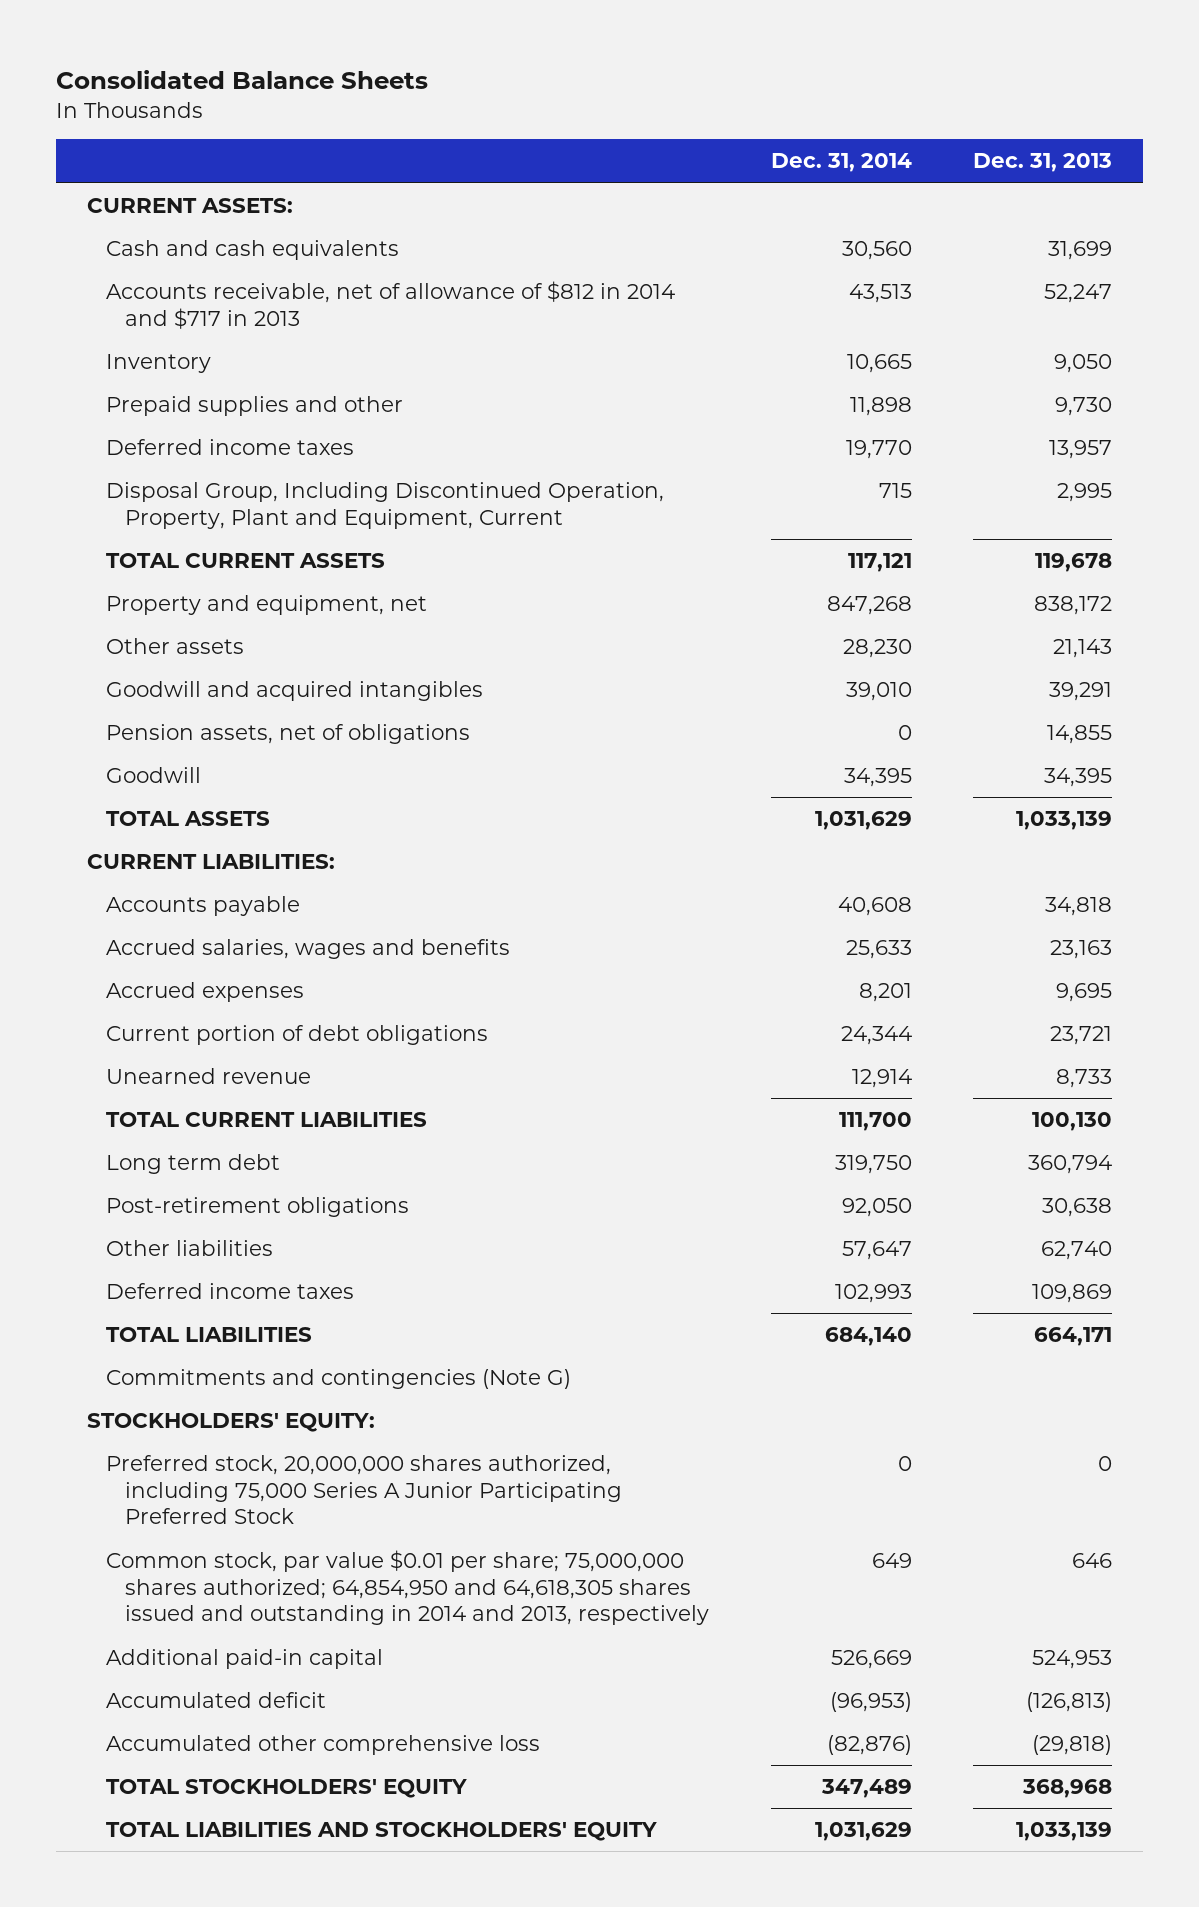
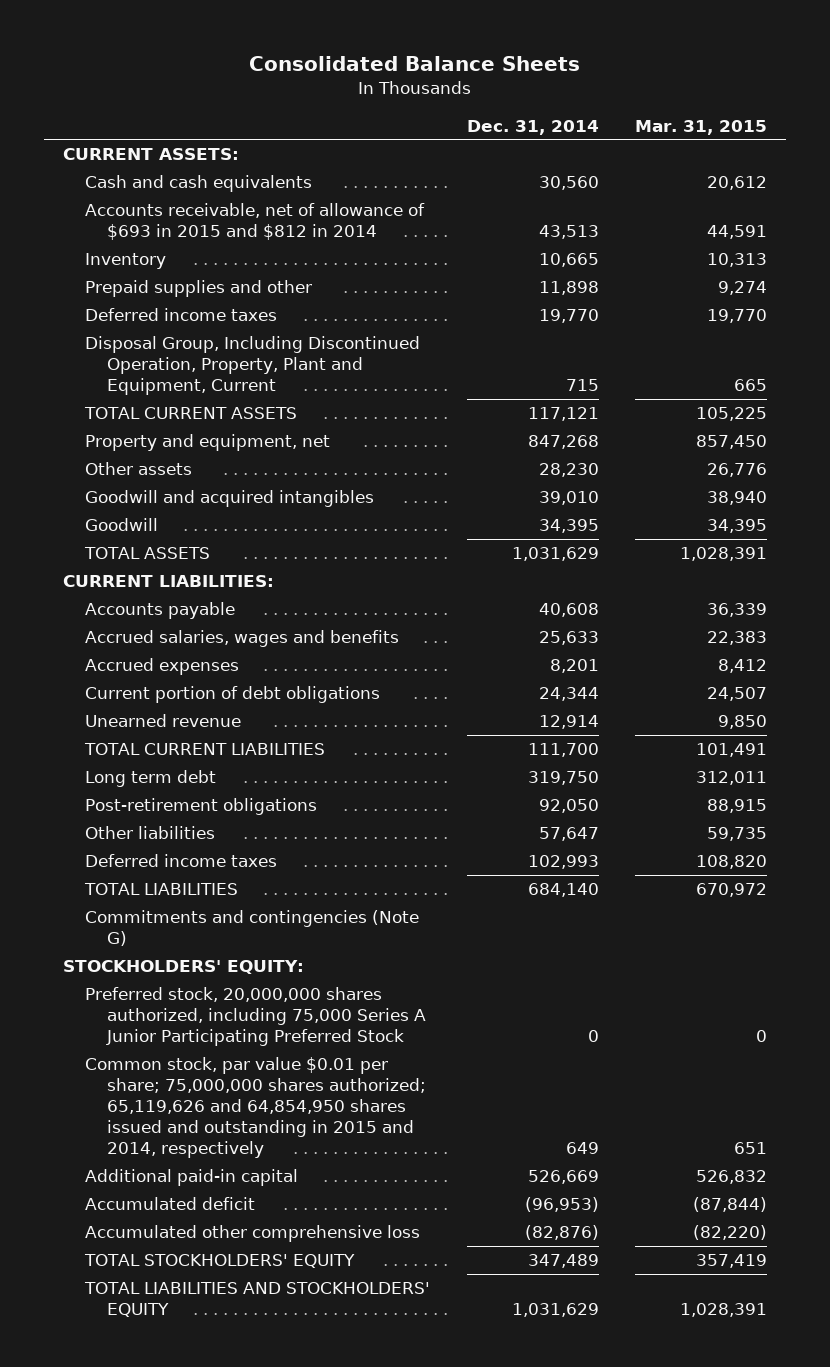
[973,153,1113,173] Dec. 31, 2013 -> none
none -> [635,119,768,135] Mar. 31, 2015
[106,281,676,329] Accounts receivable, net of allowance of $812 in 2014 and $717 in 2013 -> [85,203,426,241] Accounts receivable, net of allowance of $693 in 2015 and $812 in 2014
[106,724,471,745] Pension assets, net of obligations -> none
[106,1550,710,1626] Common stock, par value $0.01 per share; 75,000,000 shares authorized; 64,854,950 and 64,618,305 shares issued and outstanding in 2014 and 2013, respectively -> [85,1057,427,1158] Common stock, par value $0.01 per share; 75,000,000 shares authorized; 65,119,626 and 64,854,950 shares issued and outstanding in 2015 and 2014, respectively

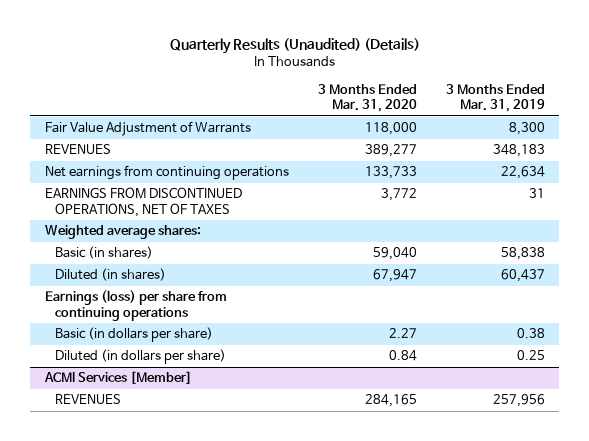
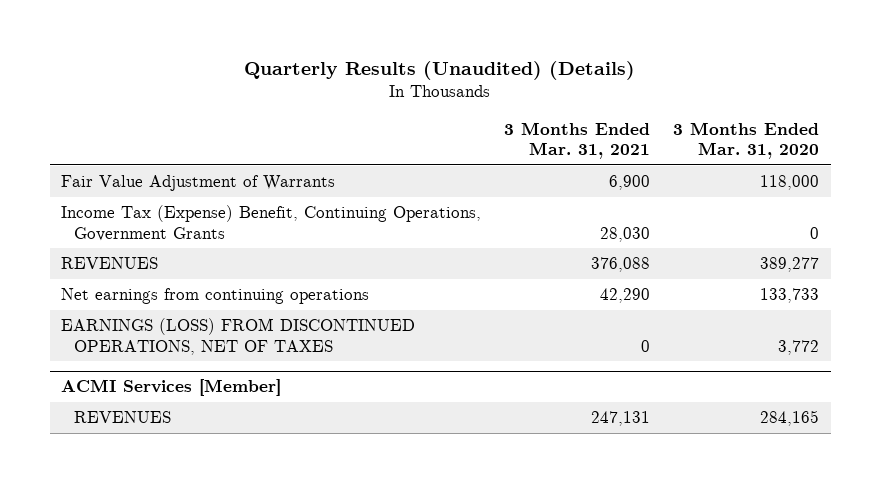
[445,83,545,113] 3 Months Ended Mar. 31, 2019 -> none
none -> [504,121,651,159] 3 Months Ended Mar. 31, 2021
none -> [61,205,482,241] Income Tax (Expense) Benefit, Continuing Operations, Government Grants
[44,225,201,240] Weighted average shares: -> none
[55,246,154,260] Basic (in shares) -> none
[55,268,167,282] Diluted (in shares) -> none
[44,290,227,321] Earnings (loss) per share from continuing operations -> none
[55,327,214,343] Basic (in dollars per share) -> none
[55,349,227,365] Diluted (in dollars per share) -> none
[44,187,242,217] EARNINGS FROM DISCONTINUED OPERATIONS, NET OF TAXES -> [61,318,416,355] EARNINGS (LOSS) FROM DISCONTINUED OPERATIONS, NET OF TAXES

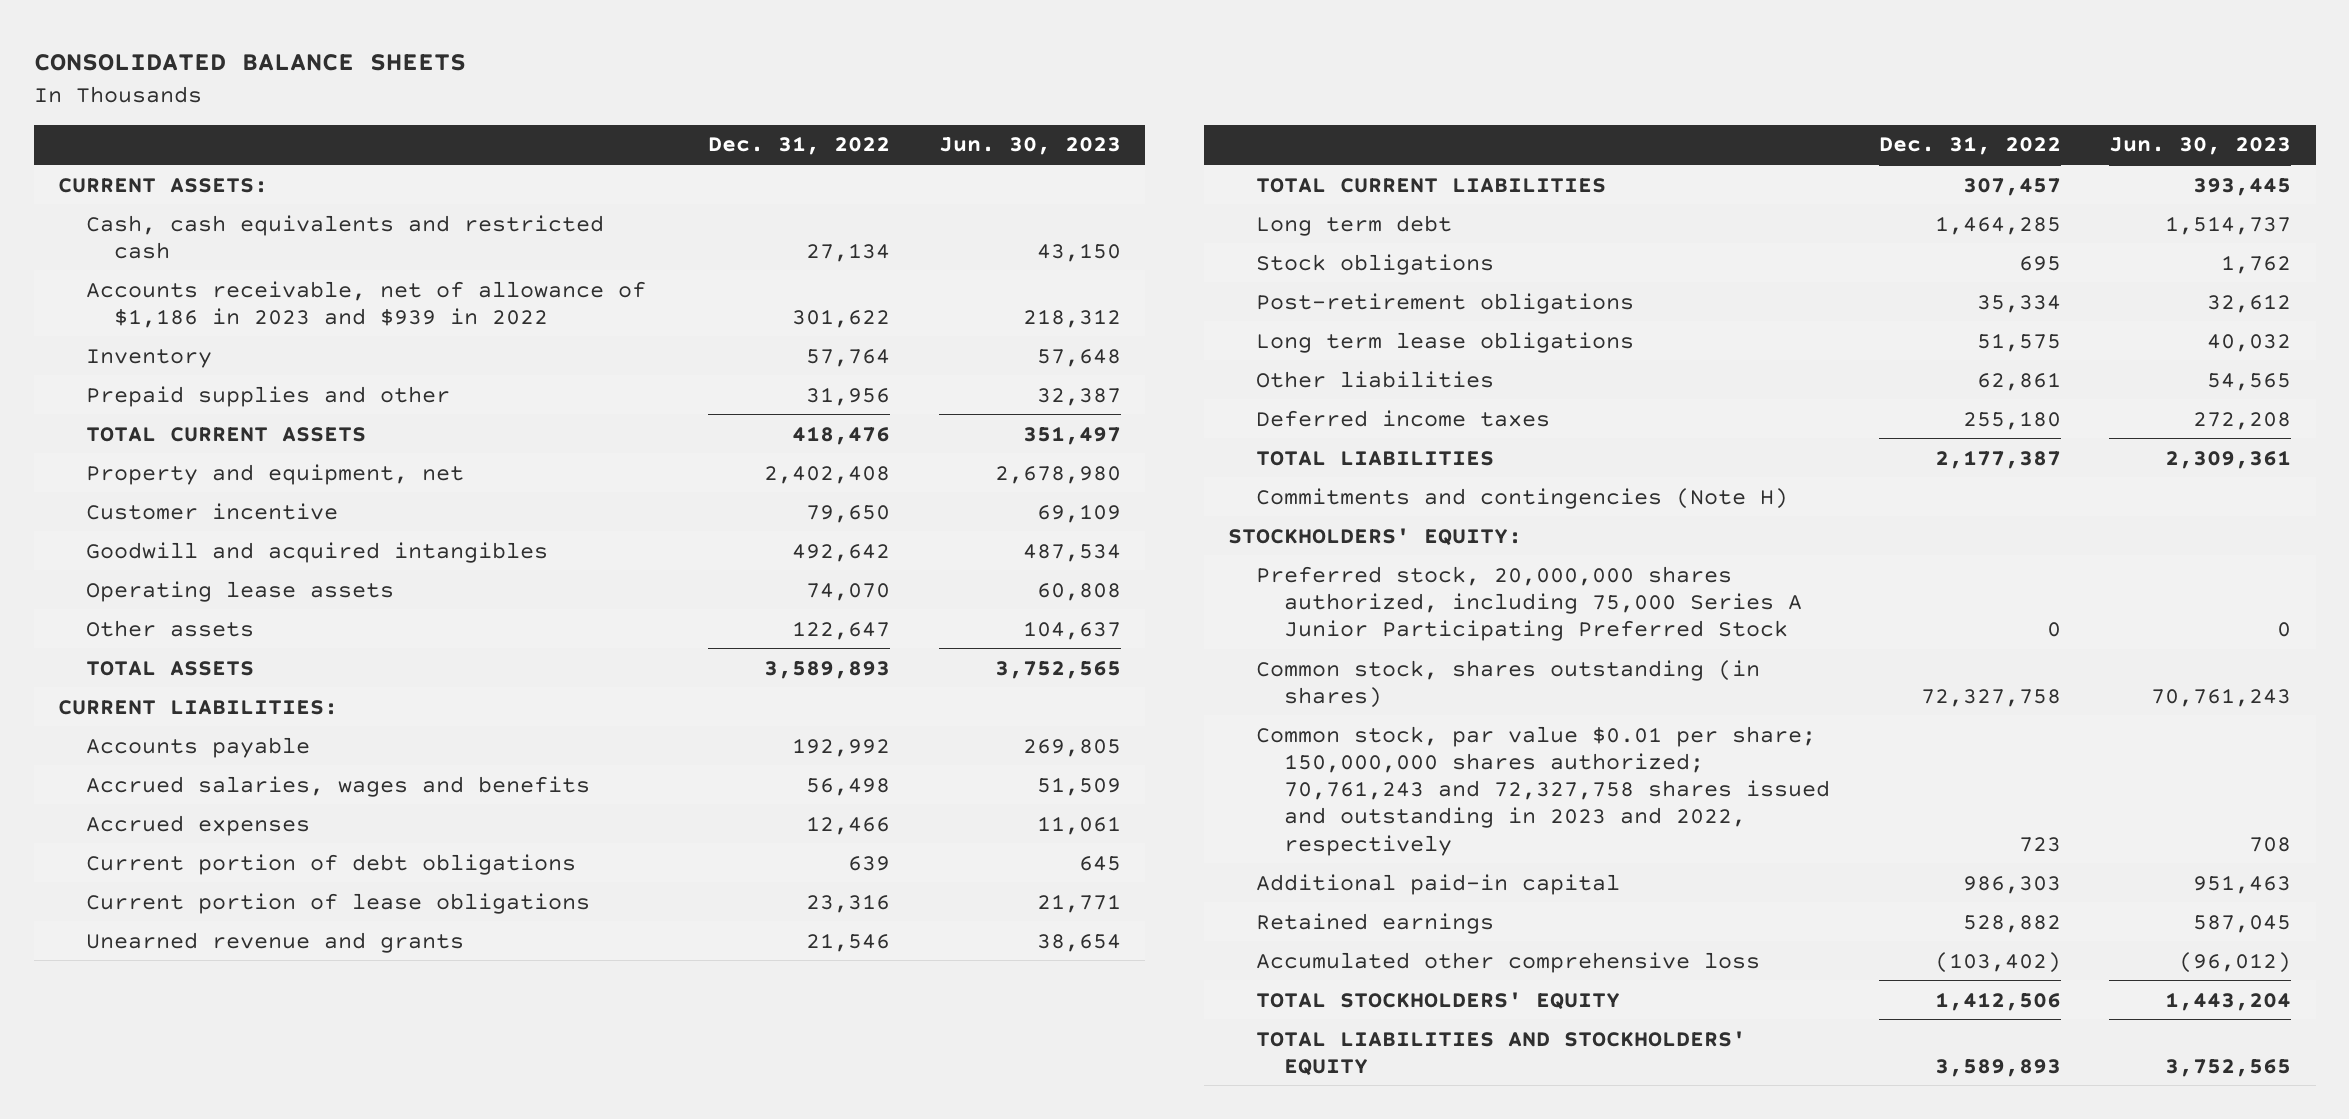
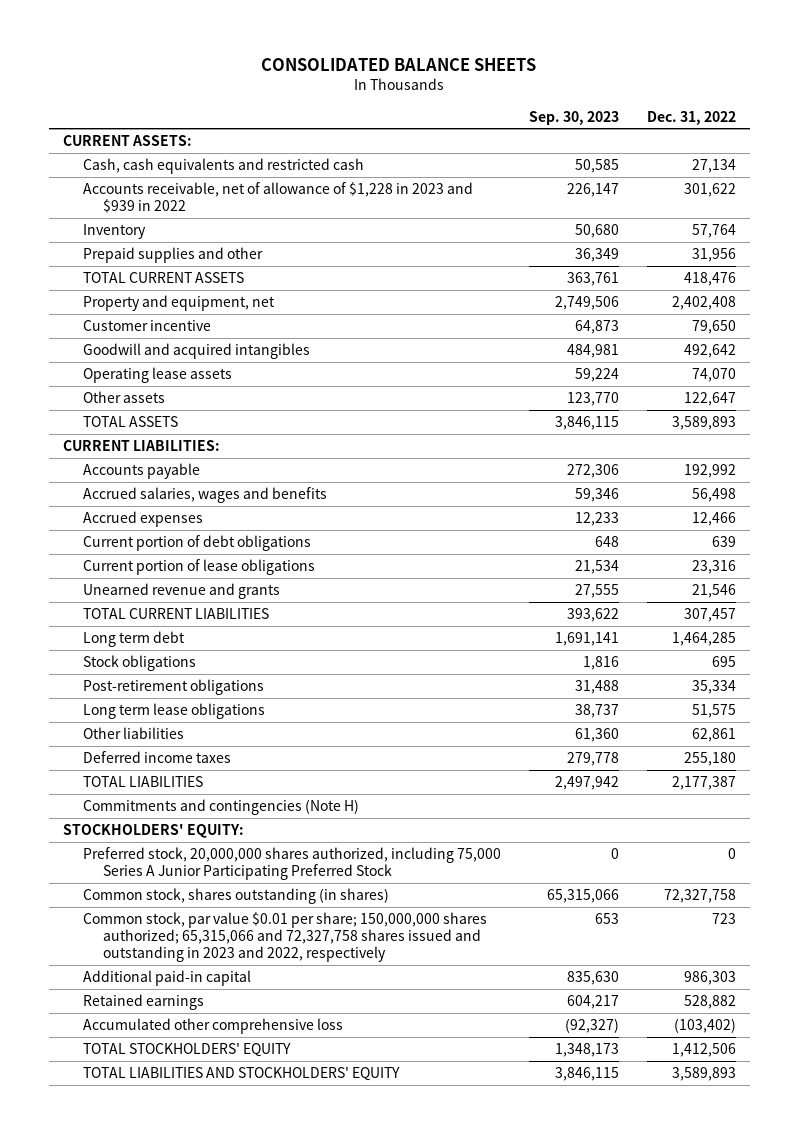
[939,137,1122,156] Jun. 30, 2023 -> none
none -> [528,110,619,125] Sep. 30, 2023
[85,280,646,328] Accounts receivable, net of allowance of $1,186 in 2023 and $939 in 2022 -> [82,182,473,214] Accounts receivable, net of allowance of $1,228 in 2023 and $939 in 2022
[1256,725,1830,856] Common stock, par value $0.01 per share; 150,000,000 shares authorized; 70,761,243 and 72,327,758 shares issued and outstanding in 2023 and 2022, respectively -> [82,912,487,962] Common stock, par value $0.01 per share; 150,000,000 shares authorized; 65,315,066 and 72,327,758 shares issued and outstanding in 2023 and 2022, respectively

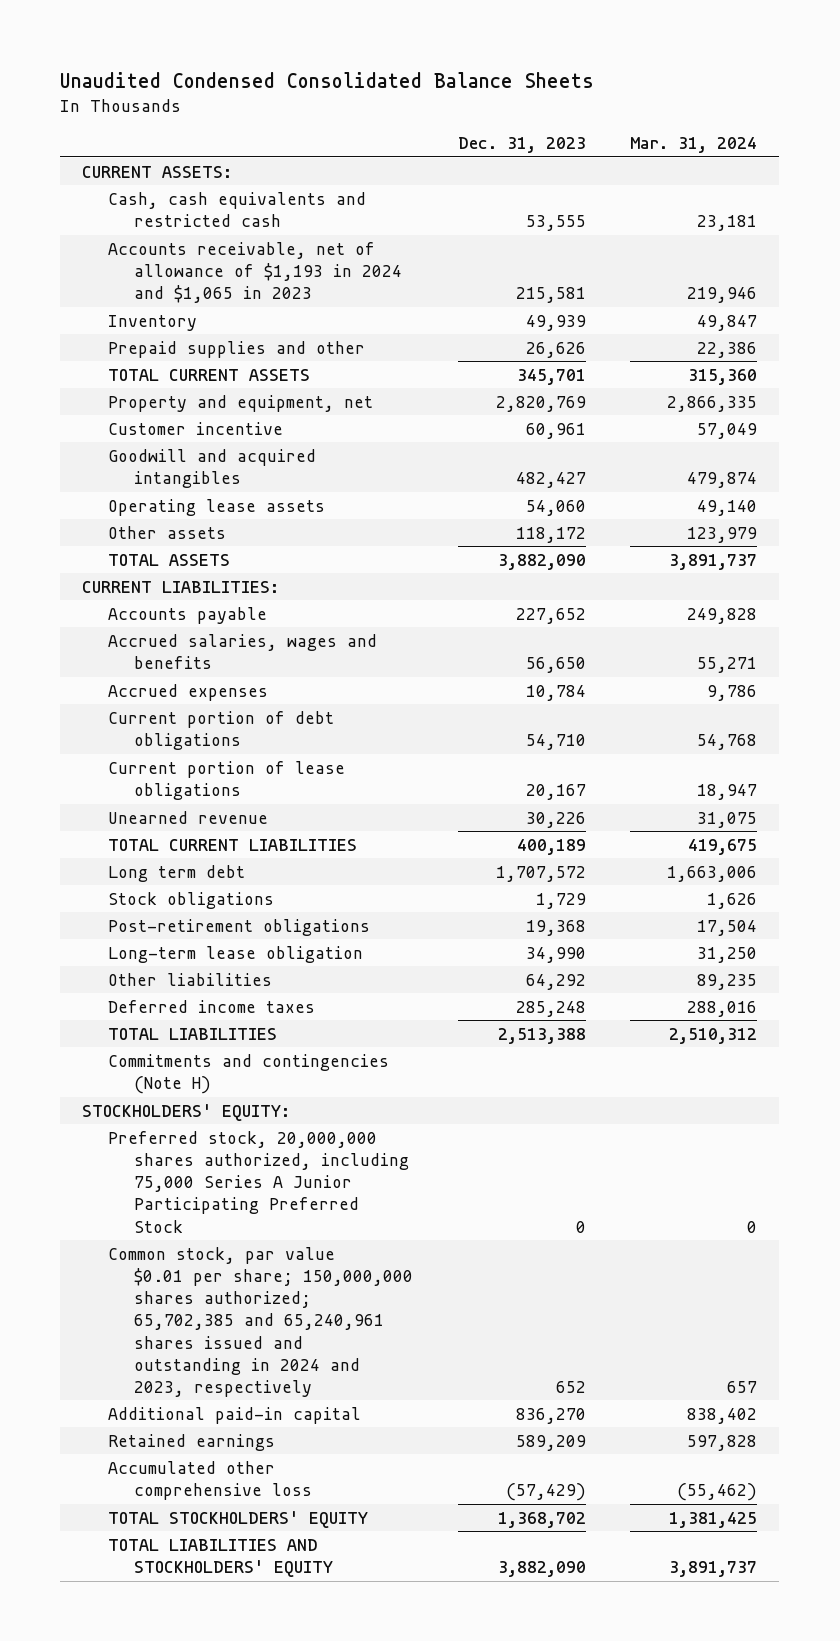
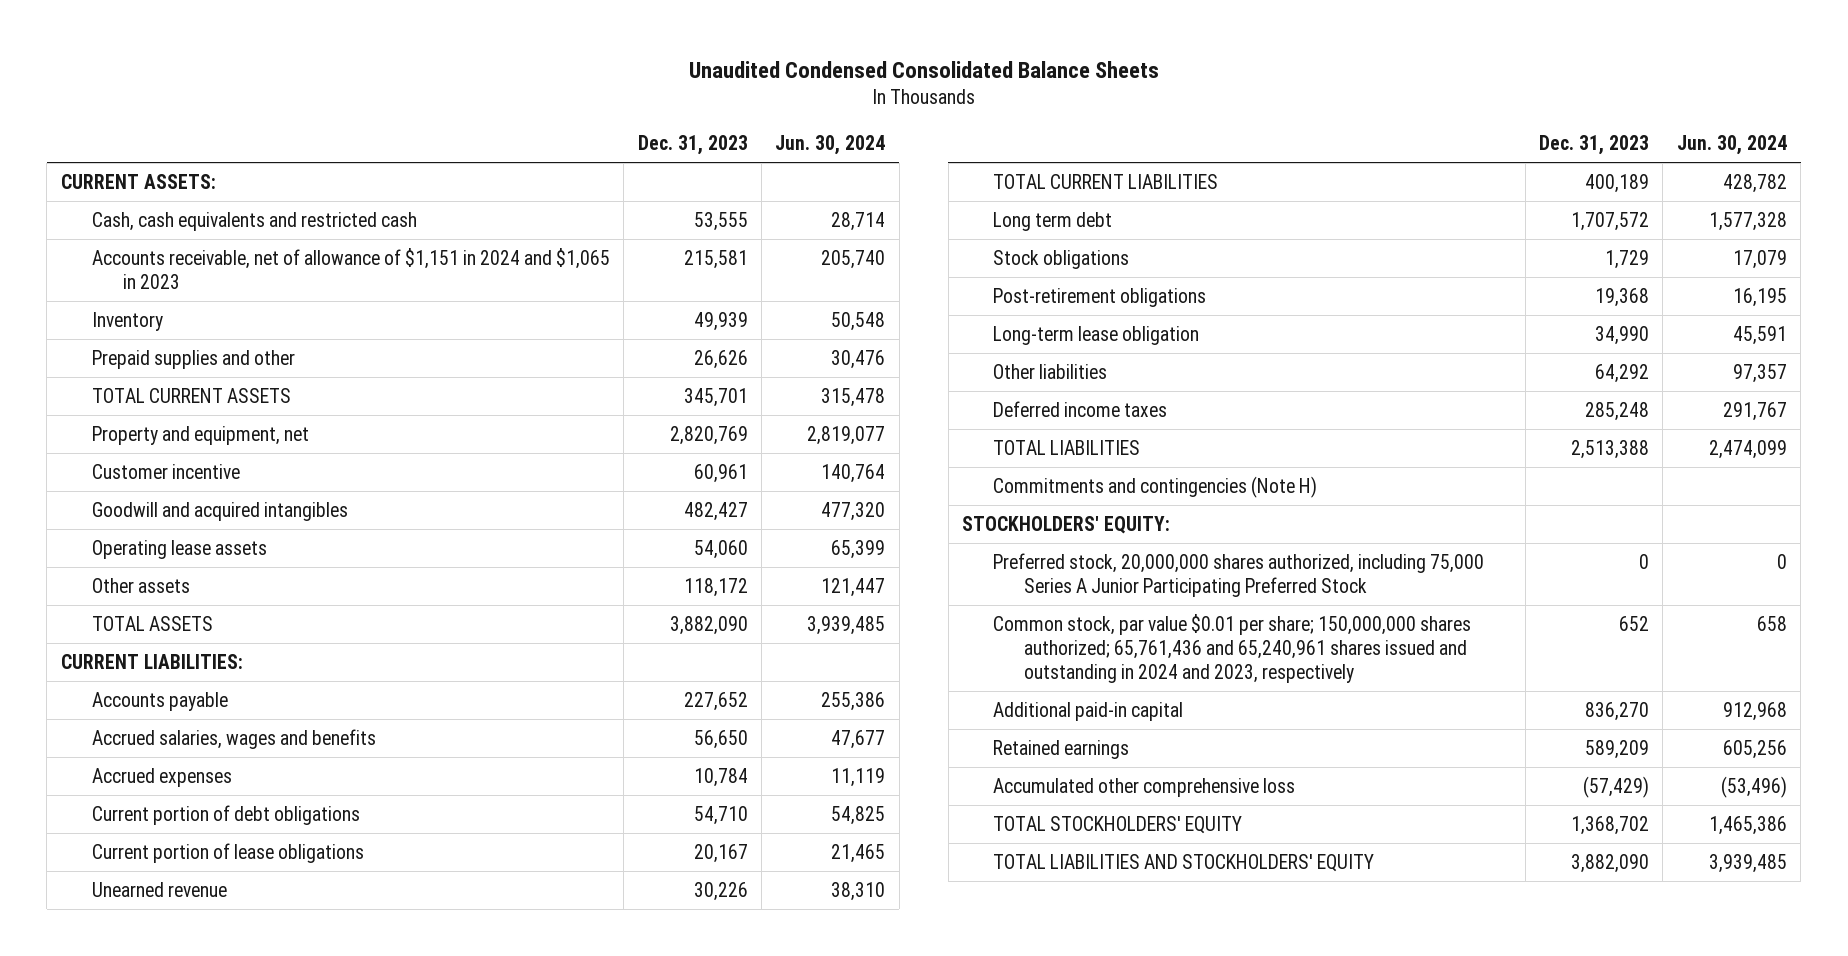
[630,137,758,154] Mar. 31, 2024 -> none
none -> [775,134,886,155] Jun. 30, 2024
[108,241,403,304] Accounts receivable, net of allowance of $1,193 in 2024 and $1,065 in 2023 -> [91,248,610,289] Accounts receivable, net of allowance of $1,151 in 2024 and $1,065 in 2023
[108,1246,414,1397] Common stock, par value $0.01 per share; 150,000,000 shares authorized; 65,702,385 and 65,240,961 shares issued and outstanding in 2024 and 2023, respectively -> [993,614,1472,683] Common stock, par value $0.01 per share; 150,000,000 shares authorized; 65,761,436 and 65,240,961 shares issued and outstanding in 2024 and 2023, respectively

